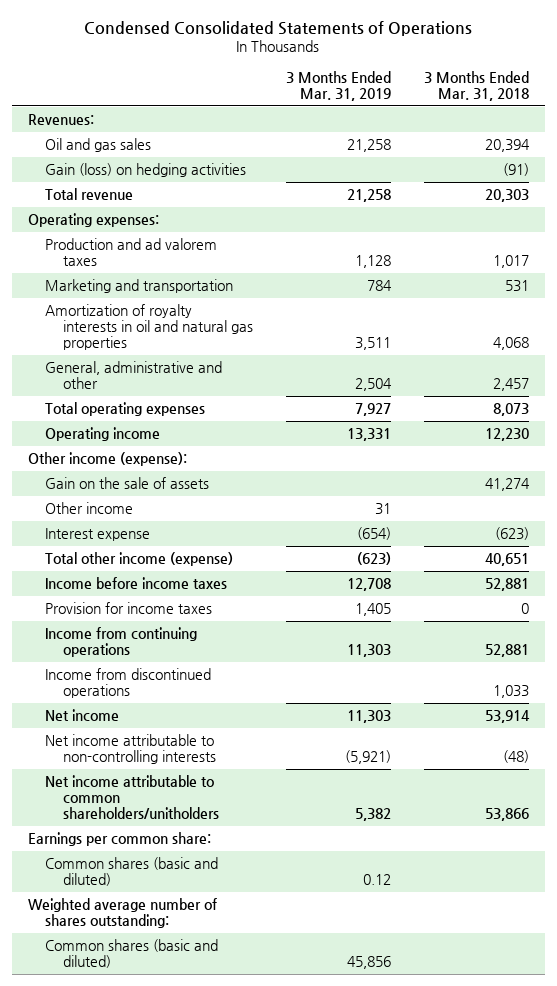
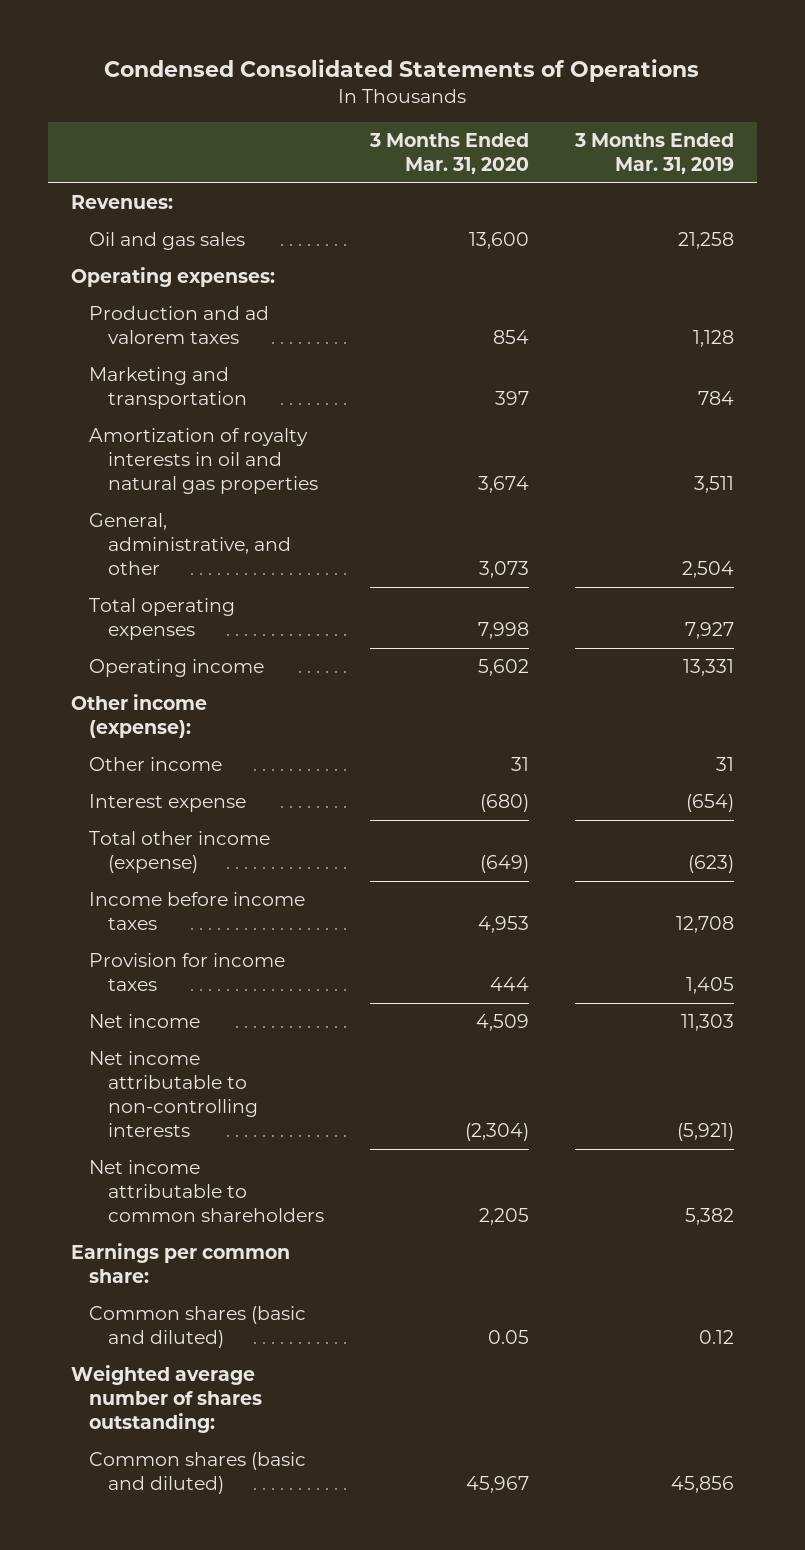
[423,70,529,101] 3 Months Ended Mar. 31, 2018 -> none
none -> [368,133,529,175] 3 Months Ended Mar. 31, 2020
[45,163,247,178] Gain (loss) on hedging activities -> none
[45,188,134,201] Total revenue -> none
[45,361,223,390] General, administrative and other -> [89,513,291,576] General, administrative, and other
[45,477,210,490] Gain on the sale of assets -> none
[45,627,198,658] Income from continuing operations -> none
[45,668,212,699] Income from discontinued operations -> none
[45,775,219,820] Net income attributable to common shareholders/unitholders -> [89,1160,324,1223] Net income attributable to common shareholders

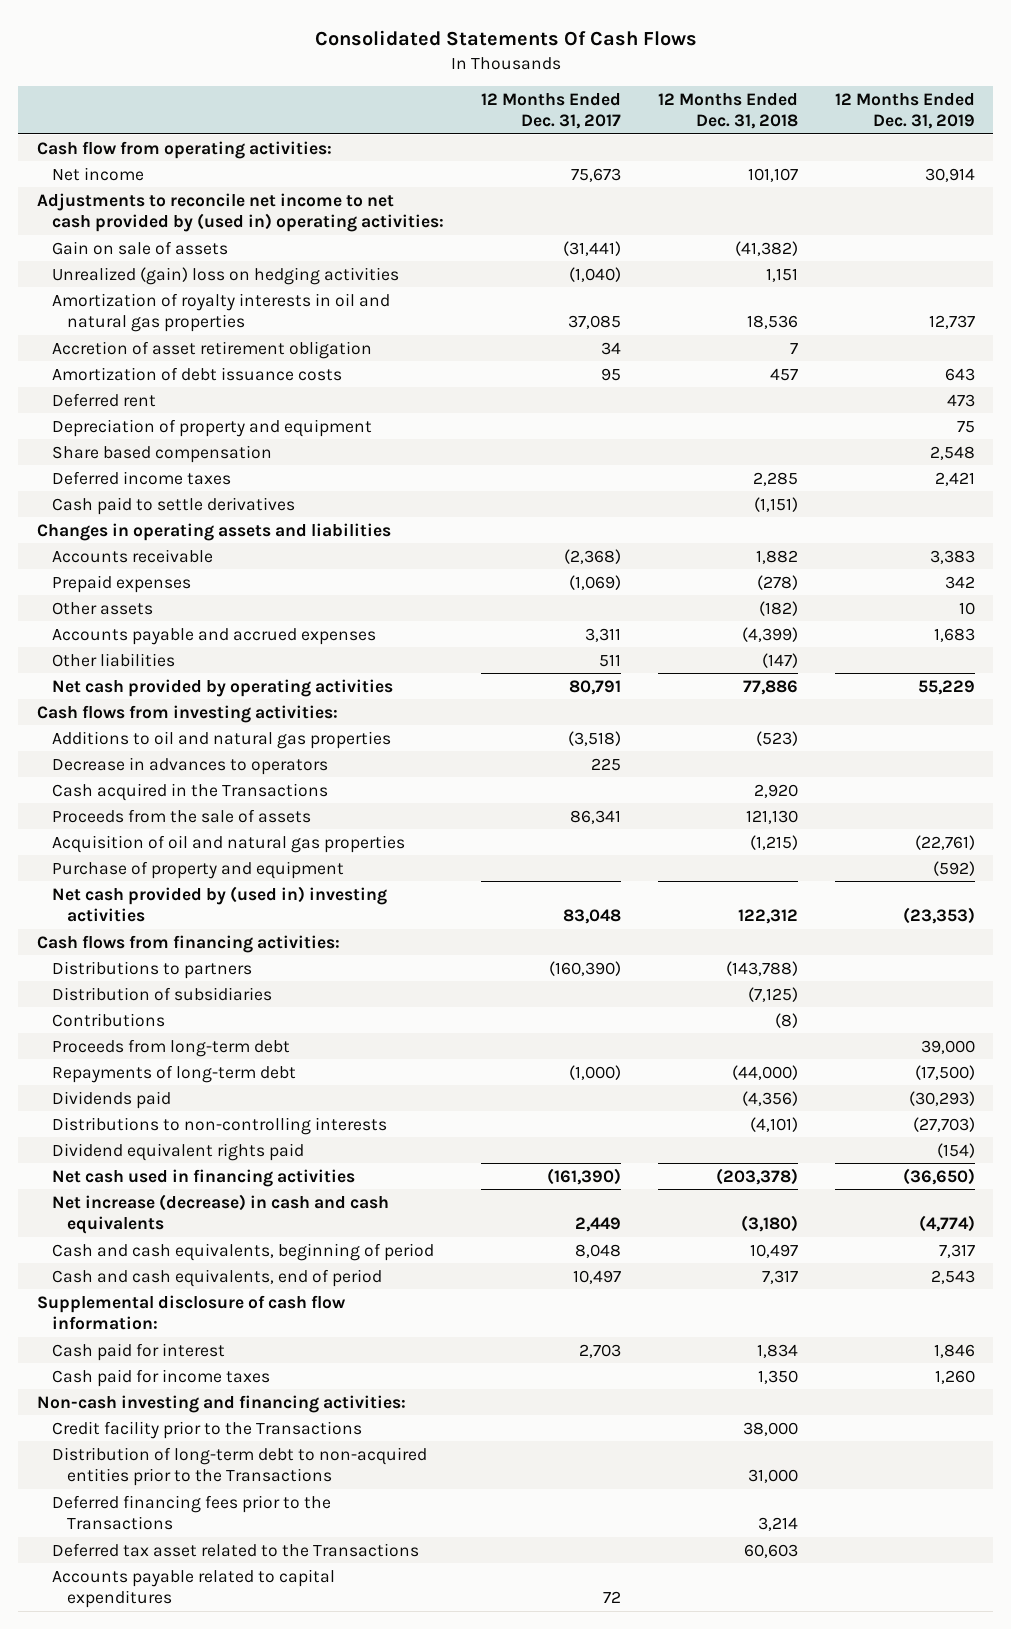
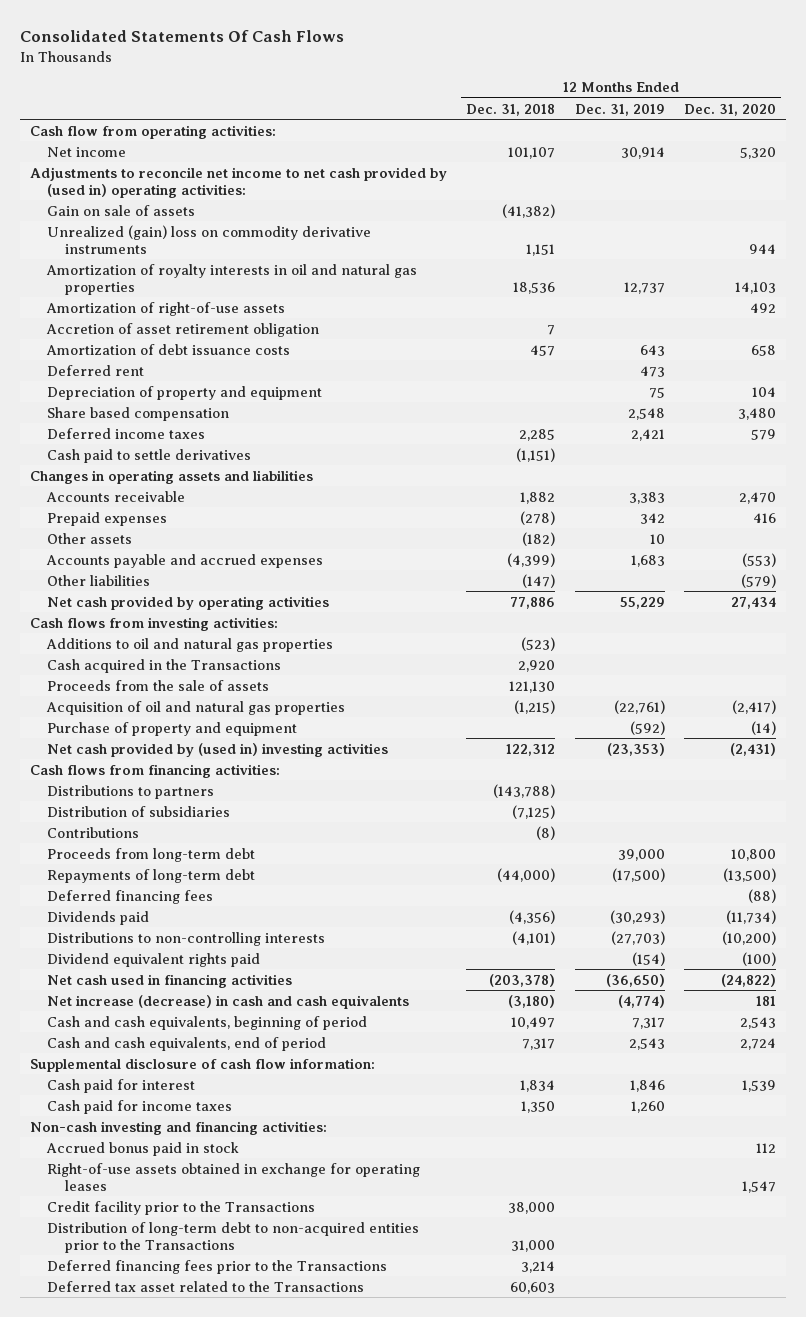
[480,92,621,129] 12 Months Ended Dec. 31, 2017 -> none
none -> [684,103,777,116] Dec. 31, 2020
[51,266,399,285] Unrealized (gain) loss on hedging activities -> [47,224,372,254] Unrealized (gain) loss on commodity derivative instruments
none -> [46,301,286,316] Amortization of right-of-use assets
[51,756,328,775] Decrease in advances to operators -> none
none -> [47,889,214,904] Deferred financing fees
none -> [46,1141,240,1156] Accrued bonus paid in stock
none -> [47,1162,421,1191] Right-of-use assets obtained in exchange for operating leases
[51,1568,335,1608] Accounts payable related to capital expenditures -> none

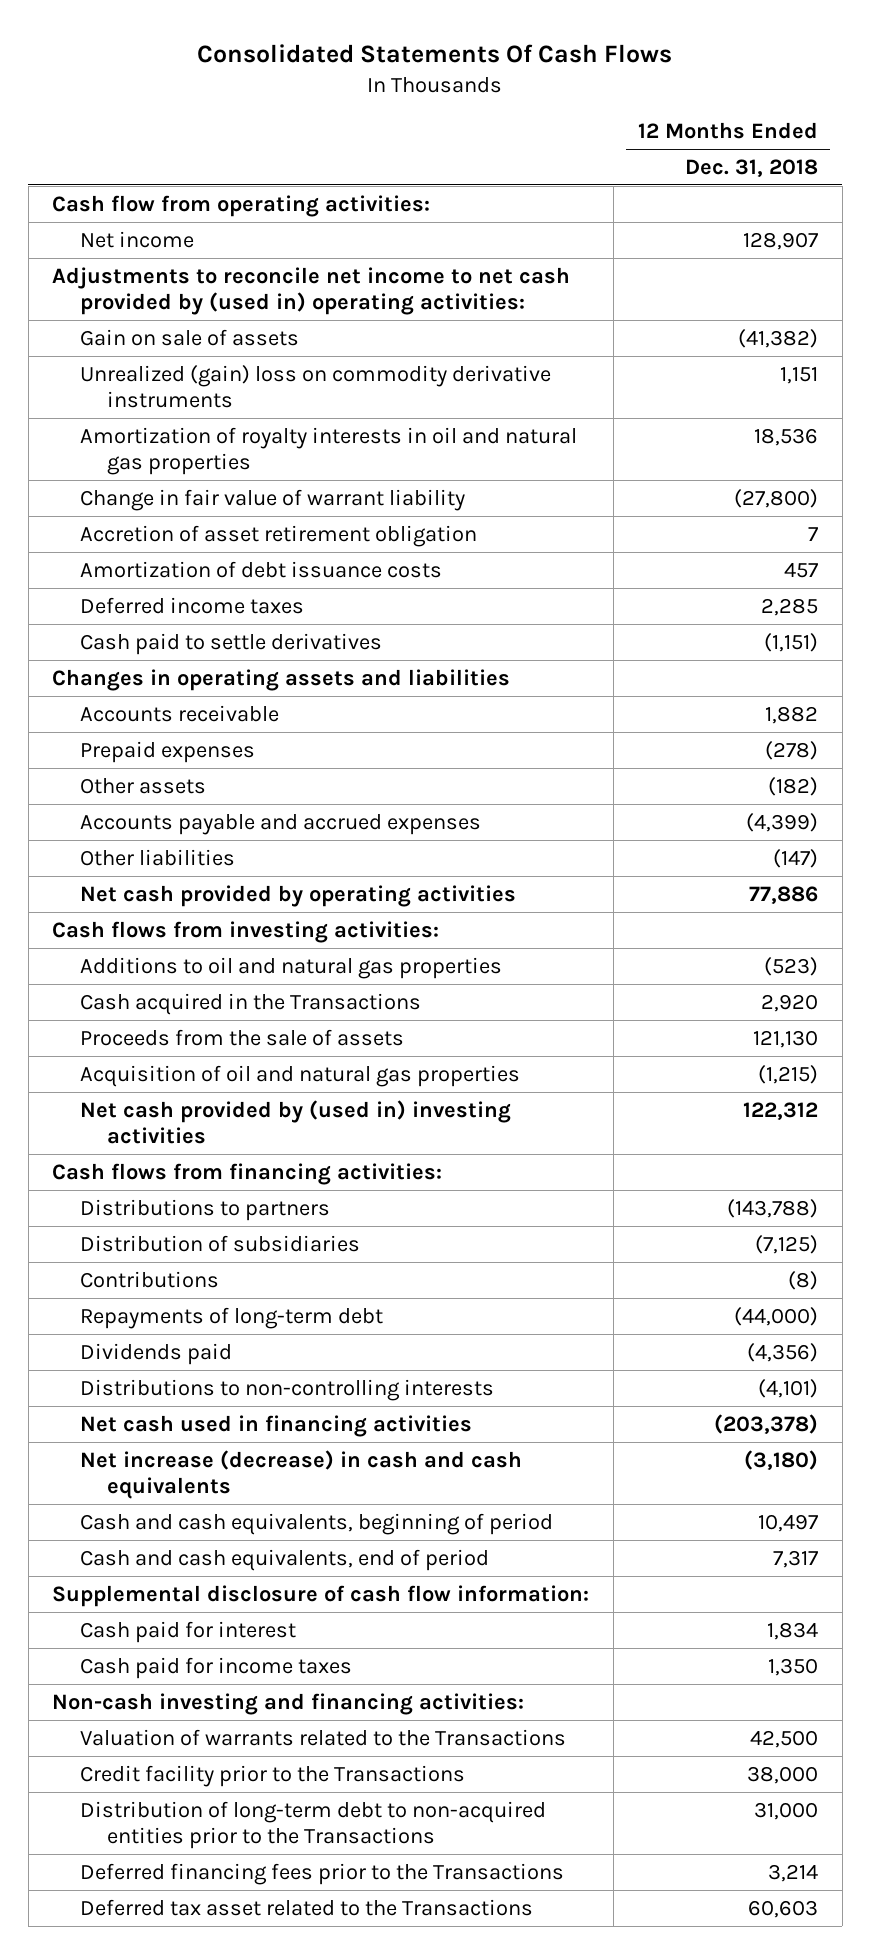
[574,103,665,116] Dec. 31, 2019 -> none
[684,103,777,116] Dec. 31, 2020 -> none
[508,146,556,159] 101,107 -> [742,231,818,250] 128,907
[46,301,286,316] Amortization of right-of-use assets -> none
none -> [79,488,465,511] Change in fair value of warrant liability
[47,364,145,376] Deferred rent -> none
[47,385,323,400] Depreciation of property and equipment -> none
[47,406,230,421] Share based compensation -> none
[47,721,298,736] Purchase of property and equipment -> none
[47,847,256,862] Proceeds from long-term debt -> none
[47,889,214,904] Deferred financing fees -> none
[47,952,261,967] Dividend equivalent rights paid -> none
[46,1141,240,1156] Accrued bonus paid in stock -> none
[47,1162,421,1191] Right-of-use assets obtained in exchange for operating leases -> none
none -> [79,1728,566,1746] Valuation of warrants related to the Transactions

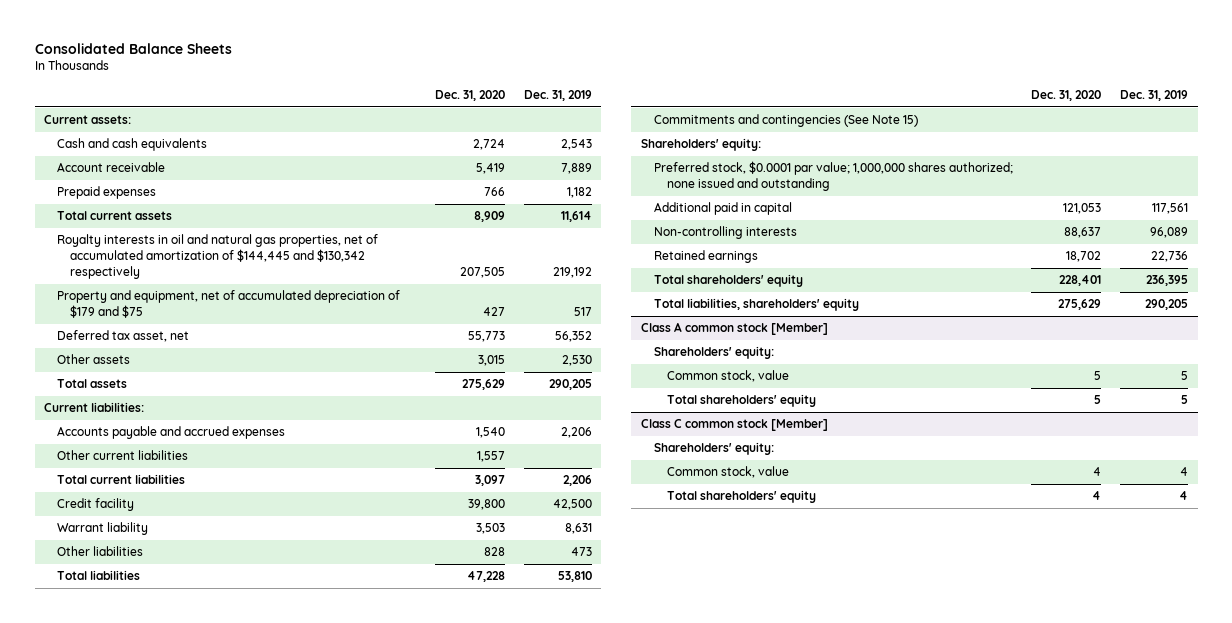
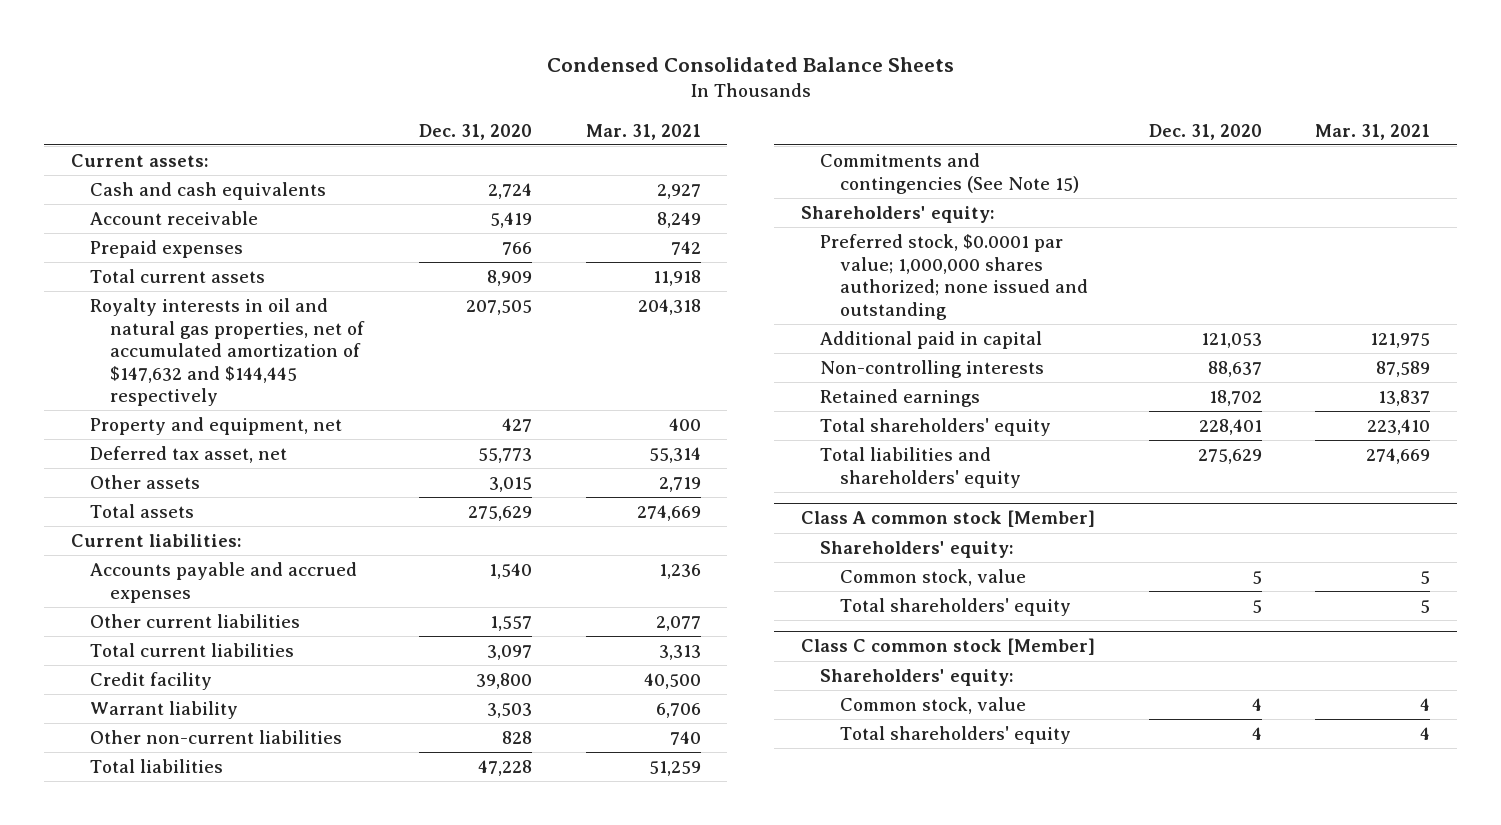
[34,42,232,54] Consolidated Balance Sheets -> [546,57,954,73] Condensed Consolidated Balance Sheets
[523,89,592,101] Dec. 31, 2019 -> none
none -> [585,123,701,140] Mar. 31, 2021
[57,234,379,279] Royalty interests in oil and natural gas properties, net of accumulated amortization of $144,445 and $130,342 respectively -> [90,297,366,407] Royalty interests in oil and natural gas properties, net of accumulated amortization of $147,632 and $144,445 respectively
[57,290,401,319] Property and equipment, net of accumulated depreciation of $179 and $75 -> [90,416,343,435] Property and equipment, net
[57,546,144,557] Other liabilities -> [90,729,343,744] Other non-current liabilities
[653,298,859,312] Total liabilities, shareholders' equity -> [820,446,1022,488] Total liabilities and shareholders' equity

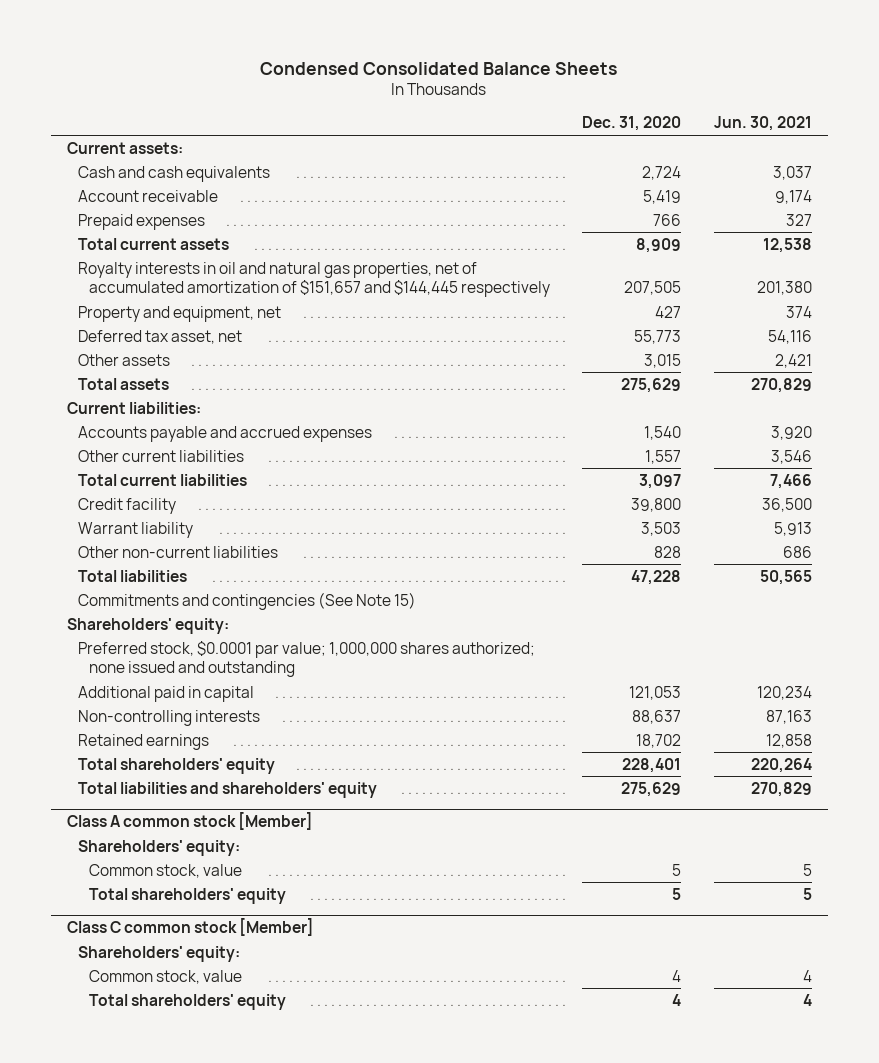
[585,123,701,140] Mar. 31, 2021 -> none
none -> [713,116,812,132] Jun. 30, 2021
[90,297,366,407] Royalty interests in oil and natural gas properties, net of accumulated amortization of $147,632 and $144,445 respectively -> [78,261,550,298] Royalty interests in oil and natural gas properties, net of accumulated amortization of $151,657 and $144,445 respectively

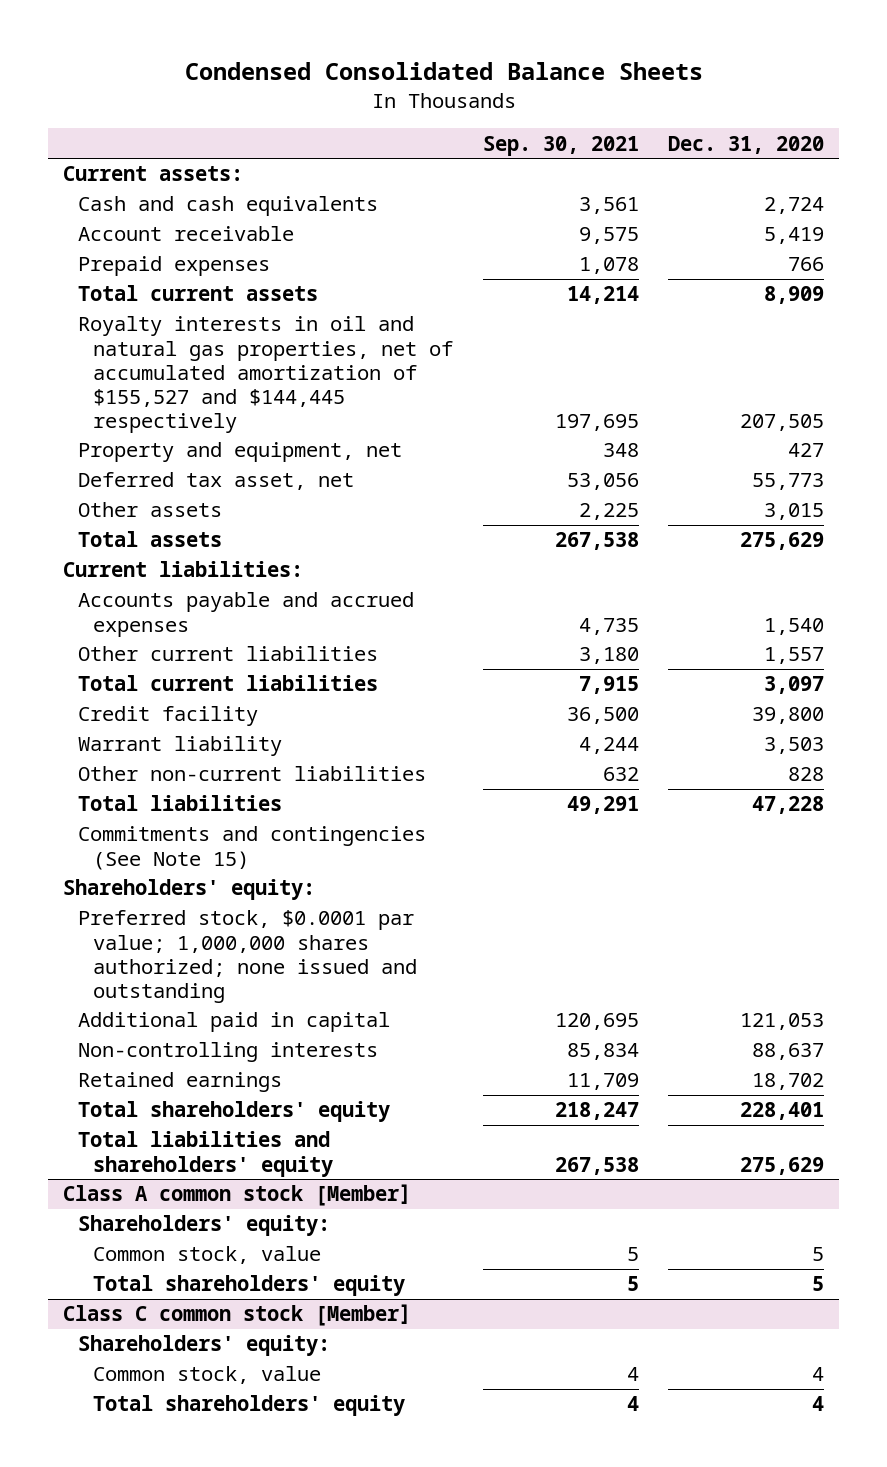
[713,116,812,132] Jun. 30, 2021 -> none
none -> [482,135,639,156] Sep. 30, 2021
[78,261,550,298] Royalty interests in oil and natural gas properties, net of accumulated amortization of $151,657 and $144,445 respectively -> [78,316,454,433] Royalty interests in oil and natural gas properties, net of accumulated amortization of $155,527 and $144,445 respectively

